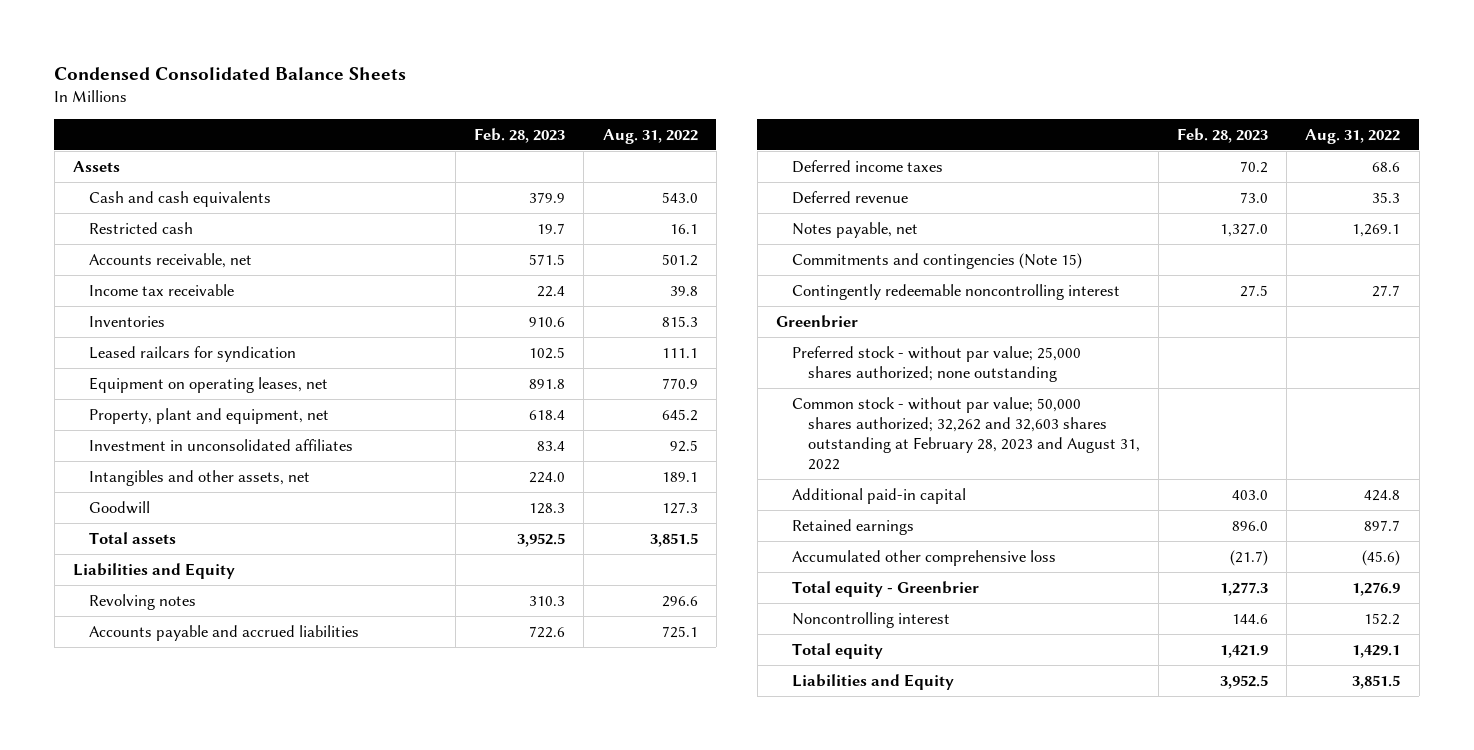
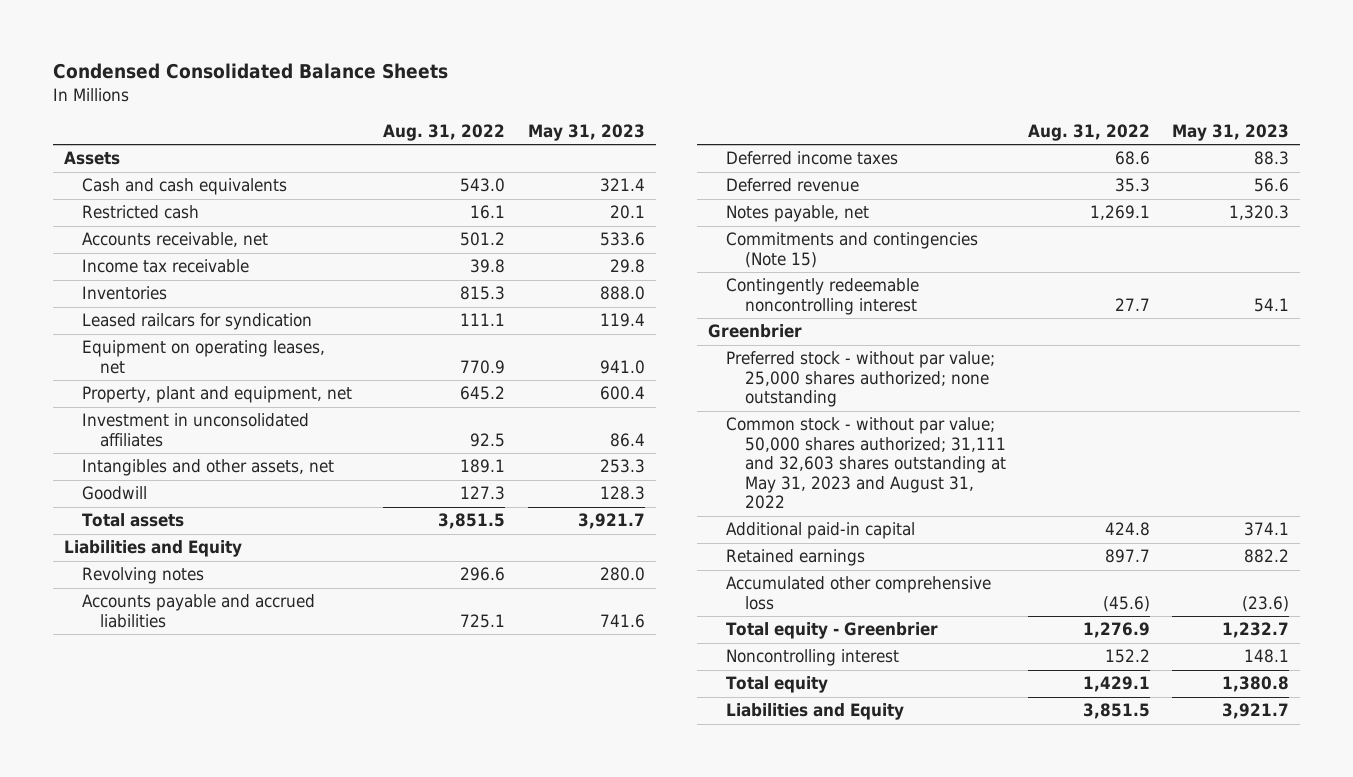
[474,127,566,143] Feb. 28, 2023 -> none
none -> [527,123,645,141] May 31, 2023
[791,396,1140,471] Common stock - without par value; 50,000 shares authorized; 32,262 and 32,603 shares outstanding at February 28, 2023 and August 31, 2022 -> [726,417,1006,510] Common stock - without par value; 50,000 shares authorized; 31,111 and 32,603 shares outstanding at May 31, 2023 and August 31, 2022

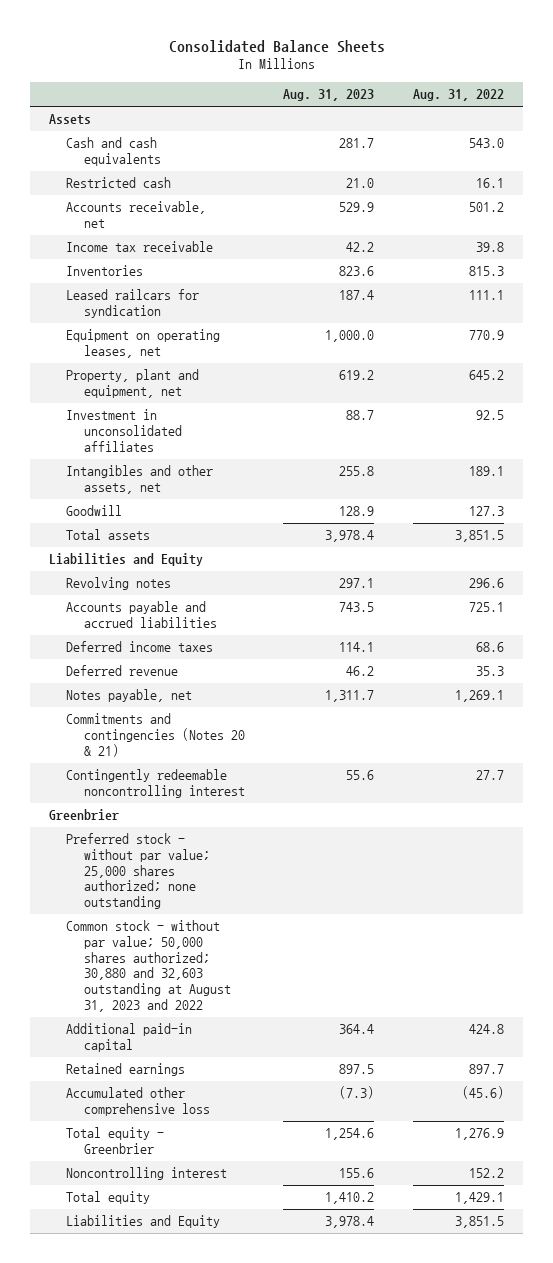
[52,63,448,80] Condensed Consolidated Balance Sheets -> [168,39,385,53] Consolidated Balance Sheets
[527,123,645,141] May 31, 2023 -> none
none -> [283,89,375,102] Aug. 31, 2023
[726,232,979,268] Commitments and contingencies (Note 15) -> [66,713,245,757] Commitments and contingencies (Notes 20 & 21)
[726,417,1006,510] Common stock - without par value; 50,000 shares authorized; 31,111 and 32,603 shares outstanding at May 31, 2023 and August 31, 2022 -> [66,920,231,1012] Common stock - without par value; 50,000 shares authorized; 30,880 and 32,603 outstanding at August 31, 2023 and 2022

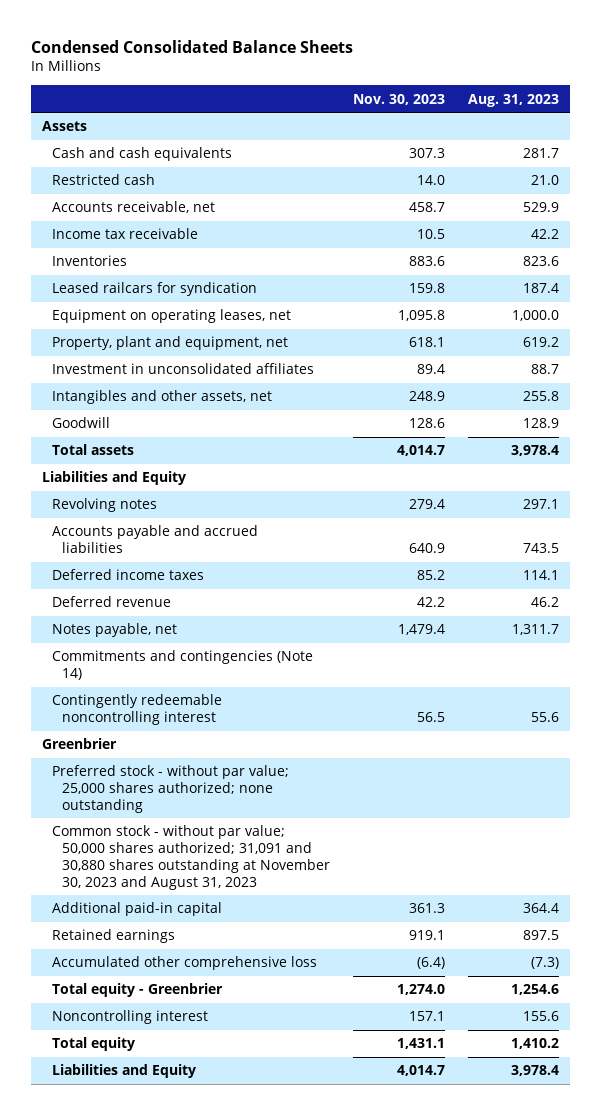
[168,39,385,53] Consolidated Balance Sheets -> [31,39,354,53] Condensed Consolidated Balance Sheets
[412,89,504,102] Aug. 31, 2022 -> none
none -> [352,93,445,105] Nov. 30, 2023
[66,713,245,757] Commitments and contingencies (Notes 20 & 21) -> [52,650,314,681] Commitments and contingencies (Note 14)
[66,920,231,1012] Common stock - without par value; 50,000 shares authorized; 30,880 and 32,603 outstanding at August 31, 2023 and 2022 -> [52,825,331,890] Common stock - without par value; 50,000 shares authorized; 31,091 and 30,880 shares outstanding at November 30, 2023 and August 31, 2023

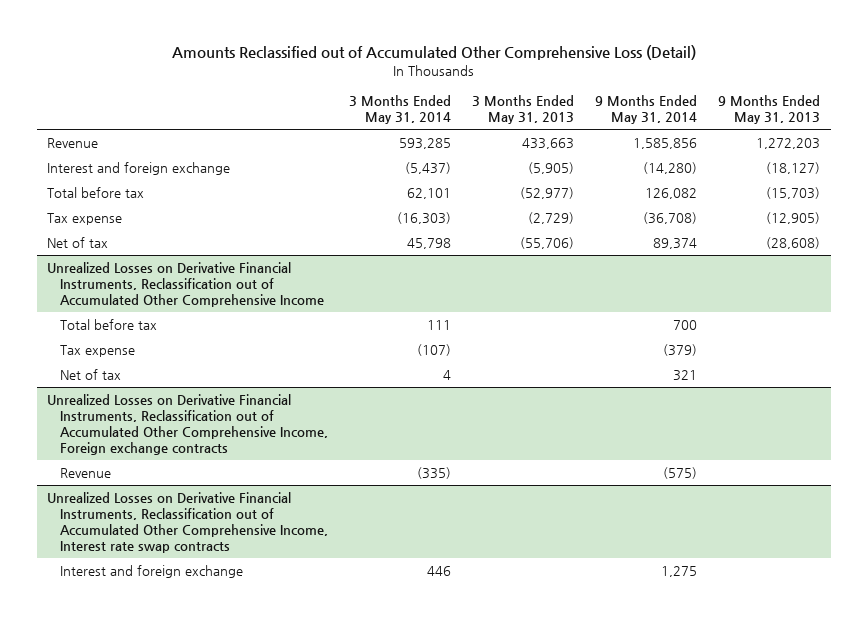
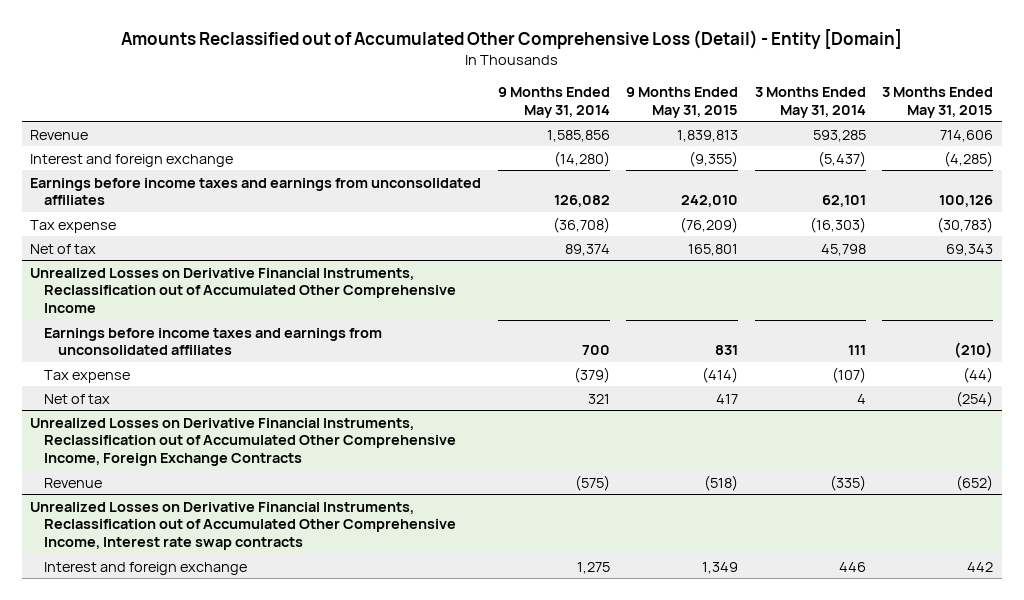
[171,45,696,61] Amounts Reclassified out of Accumulated Other Comprehensive Loss (Detail) -> [120,28,902,49] Amounts Reclassified out of Accumulated Other Comprehensive Loss (Detail) - Entity [Domain]
[472,95,575,125] 3 Months Ended May 31, 2013 -> none
[718,95,821,125] 9 Months Ended May 31, 2013 -> none
none -> [626,86,739,118] 9 Months Ended May 31, 2015
none -> [882,86,994,118] 3 Months Ended May 31, 2015
[47,187,145,199] Total before tax -> [30,177,482,206] Earnings before income taxes and earnings from unconsolidated affiliates
[60,319,158,331] Total before tax -> [44,327,383,356] Earnings before income taxes and earnings from unconsolidated affiliates
[47,394,329,456] Unrealized Losses on Derivative Financial Instruments, Reclassification out of Accumulated Other Comprehensive Income, Foreign exchange contracts -> [30,417,457,466] Unrealized Losses on Derivative Financial Instruments, Reclassification out of Accumulated Other Comprehensive Income, Foreign Exchange Contracts

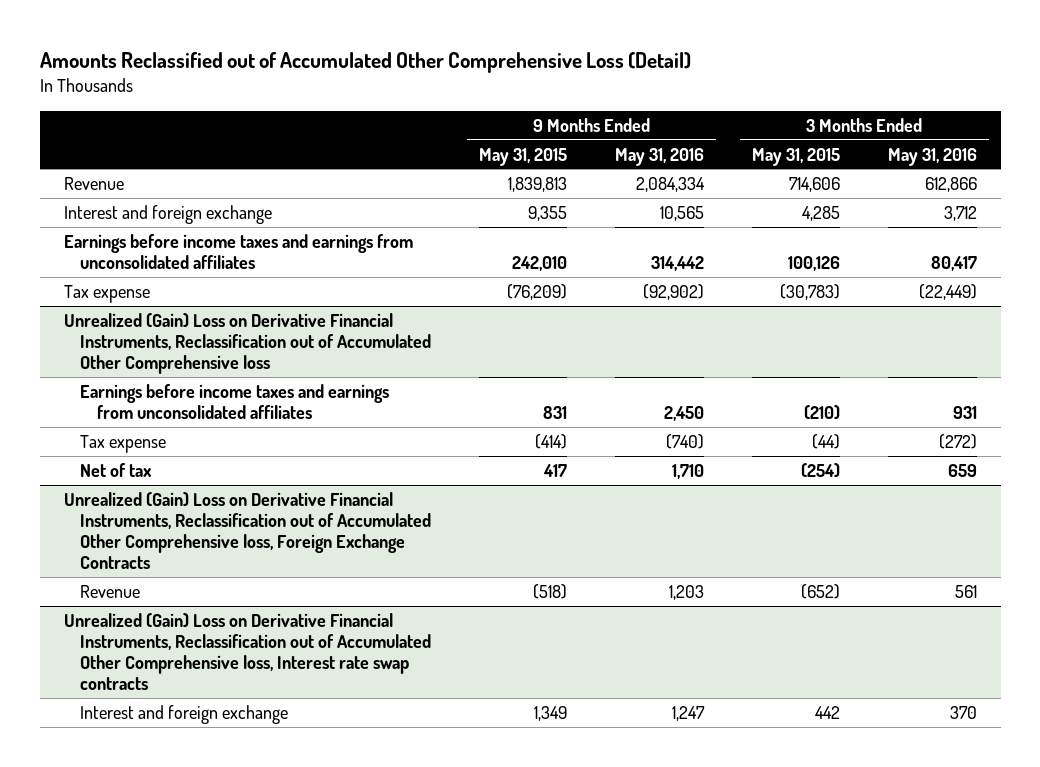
[120,28,902,49] Amounts Reclassified out of Accumulated Other Comprehensive Loss (Detail) - Entity [Domain] -> [39,51,691,73] Amounts Reclassified out of Accumulated Other Comprehensive Loss (Detail)
[497,86,610,118] 9 Months Ended May 31, 2014 -> none
[754,86,866,118] 3 Months Ended May 31, 2014 -> none
none -> [615,147,705,166] May 31, 2016
none -> [887,147,977,166] May 31, 2016
[689,150,739,167] (9,355) -> [528,206,568,222] 9,355
[944,150,994,167] (4,285) -> [801,206,840,222] 4,285
[30,243,97,254] Net of tax -> none
[30,267,457,313] Unrealized Losses on Derivative Financial Instruments, Reclassification out of Accumulated Other Comprehensive Income -> [63,313,432,375] Unrealized (Gain) Loss on Derivative Financial Instruments, Reclassification out of Accumulated Other Comprehensive loss
[30,417,457,466] Unrealized Losses on Derivative Financial Instruments, Reclassification out of Accumulated Other Comprehensive Income, Foreign Exchange Contracts -> [63,492,432,570] Unrealized (Gain) Loss on Derivative Financial Instruments, Reclassification out of Accumulated Other Comprehensive loss, Foreign Exchange Contracts
[30,501,457,550] Unrealized Losses on Derivative Financial Instruments, Reclassification out of Accumulated Other Comprehensive Income, Interest rate swap contracts -> [63,613,432,691] Unrealized (Gain) Loss on Derivative Financial Instruments, Reclassification out of Accumulated Other Comprehensive loss, Interest rate swap contracts

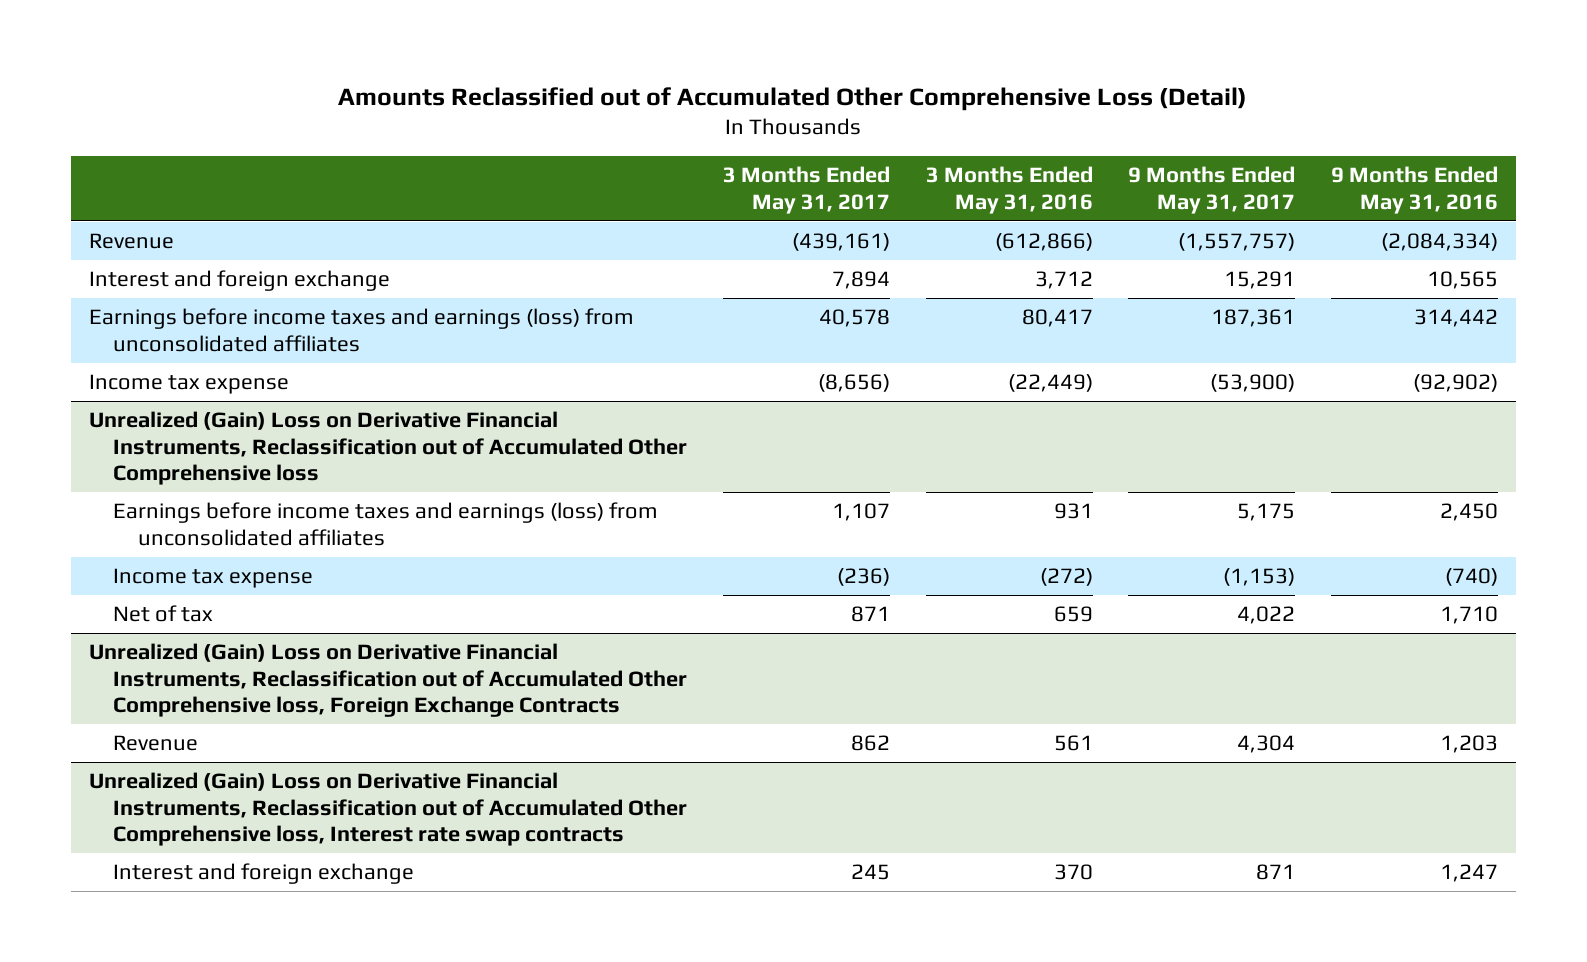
[479,147,568,166] May 31, 2015 -> none
[751,147,840,166] May 31, 2015 -> none
none -> [722,166,890,214] 3 Months Ended May 31, 2017
none -> [1128,166,1296,214] 9 Months Ended May 31, 2017
[636,177,706,193] 2,084,334 -> [1380,233,1498,252] (2,084,334)
[924,177,977,193] 612,866 -> [994,233,1093,252] (612,866)
[63,234,413,270] Earnings before income taxes and earnings from unconsolidated affiliates -> [88,308,634,352] Earnings before income taxes and earnings (loss) from unconsolidated affiliates
[63,285,150,304] Tax expense -> [88,374,289,395] Income tax expense
[80,384,390,420] Earnings before income taxes and earnings from unconsolidated affiliates -> [113,502,659,546] Earnings before income taxes and earnings (loss) from unconsolidated affiliates
[80,435,167,454] Tax expense -> [113,568,314,589] Income tax expense

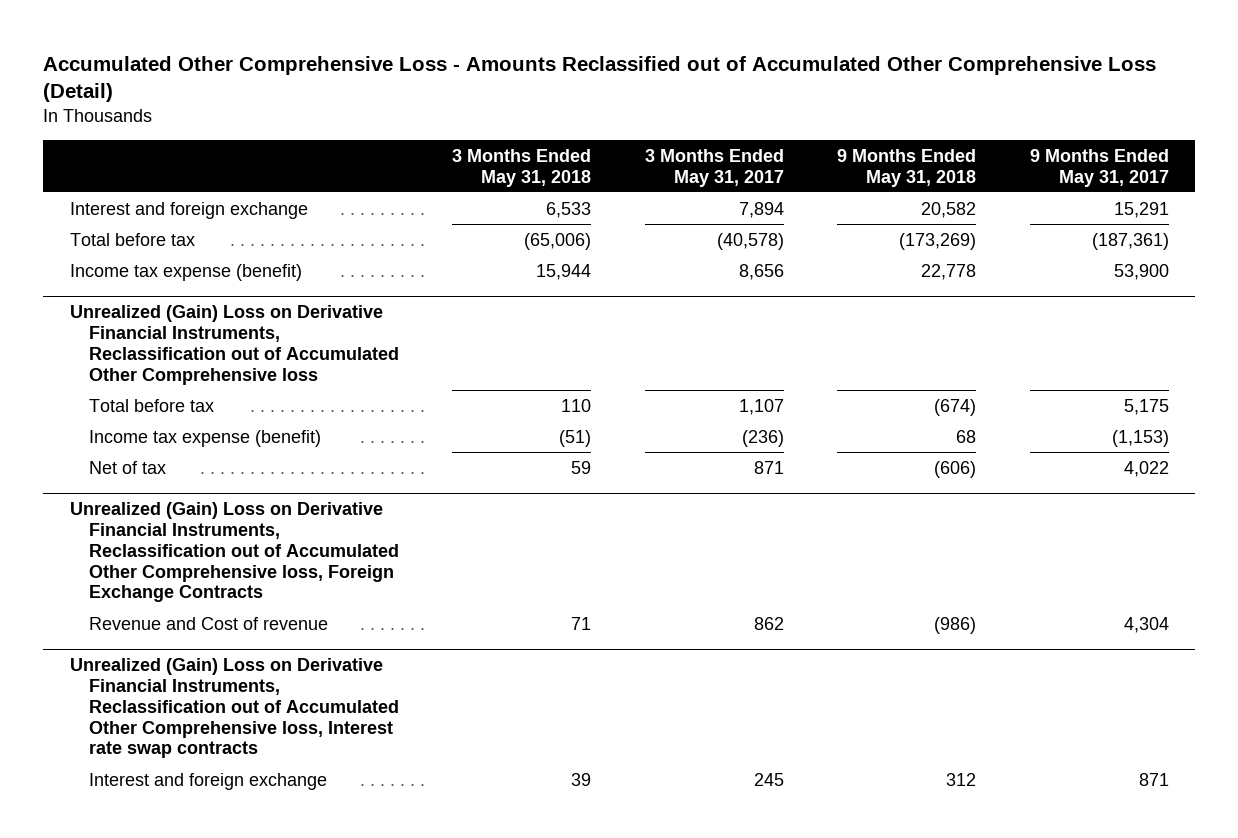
[338,86,1248,111] Amounts Reclassified out of Accumulated Other Comprehensive Loss (Detail) -> [42,55,1156,103] Accumulated Other Comprehensive Loss - Amounts Reclassified out of Accumulated Other Comprehensive Loss (Detail)
[925,166,1093,214] 3 Months Ended May 31, 2016 -> none
[1330,166,1498,214] 9 Months Ended May 31, 2016 -> none
none -> [452,148,592,187] 3 Months Ended May 31, 2018
none -> [837,148,977,187] 9 Months Ended May 31, 2018
[88,233,174,250] Revenue -> none
[88,308,634,352] Earnings before income taxes and earnings (loss) from unconsolidated affiliates -> [69,232,195,246] Total before tax
[818,309,890,328] 40,578 -> [716,232,784,250] (40,578)
[1211,309,1296,328] 187,361 -> [1091,232,1169,250] (187,361)
[88,374,289,395] Income tax expense -> [69,263,302,281] Income tax expense (benefit)
[817,374,890,393] (8,656) -> [738,263,784,280] 8,656
[1210,374,1296,393] (53,900) -> [1113,263,1169,280] 53,900
[113,502,659,546] Earnings before income taxes and earnings (loss) from unconsolidated affiliates -> [88,398,214,412] Total before tax
[113,568,314,589] Income tax expense -> [88,429,321,447] Income tax expense (benefit)
[113,735,199,752] Revenue -> [88,616,328,630] Revenue and Cost of revenue

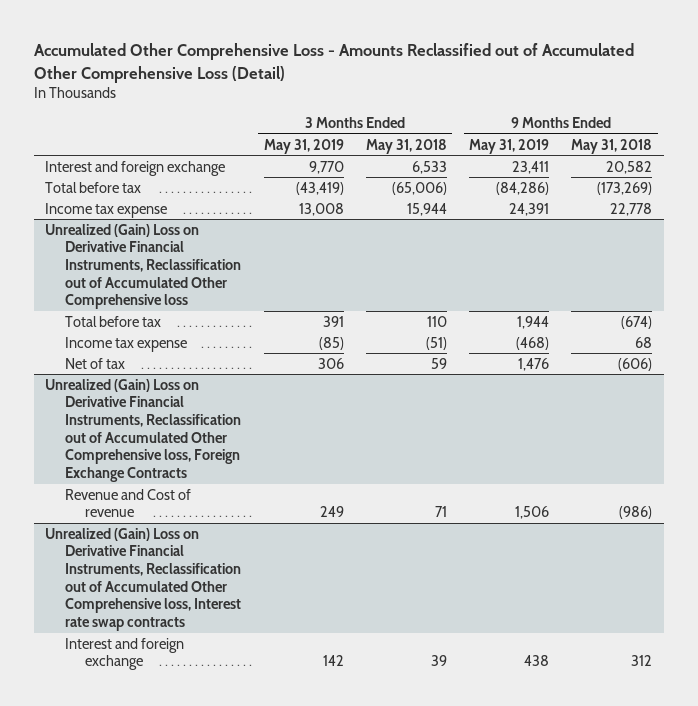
[644,148,784,187] 3 Months Ended May 31, 2017 -> none
[1029,148,1169,187] 9 Months Ended May 31, 2017 -> none
none -> [263,138,344,154] May 31, 2019
none -> [469,138,550,154] May 31, 2019
[69,263,302,281] Income tax expense (benefit) -> [45,202,168,218] Income tax expense
[88,429,321,447] Income tax expense (benefit) -> [65,336,188,352] Income tax expense

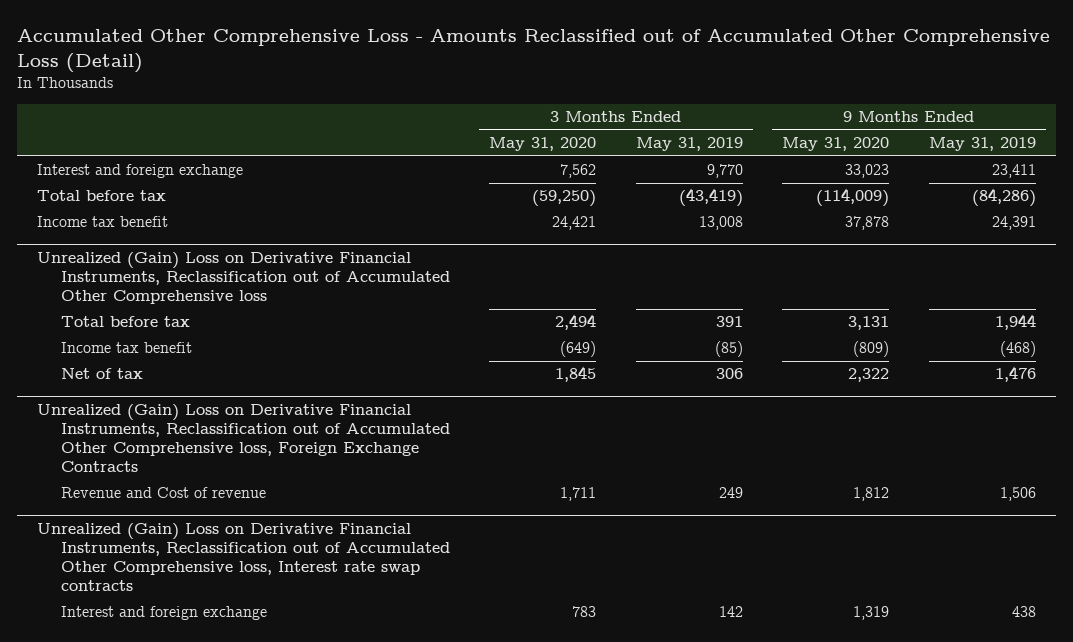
[365,138,447,154] May 31, 2018 -> none
[571,138,653,154] May 31, 2018 -> none
none -> [489,137,597,152] May 31, 2020
none -> [782,137,890,152] May 31, 2020
[45,202,168,218] Income tax expense -> [37,216,169,228] Income tax benefit
[65,336,188,352] Income tax expense -> [60,342,192,354] Income tax benefit

